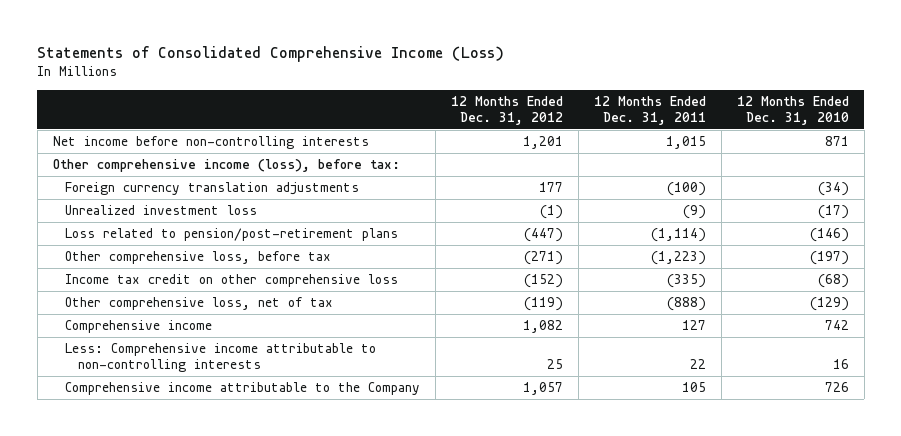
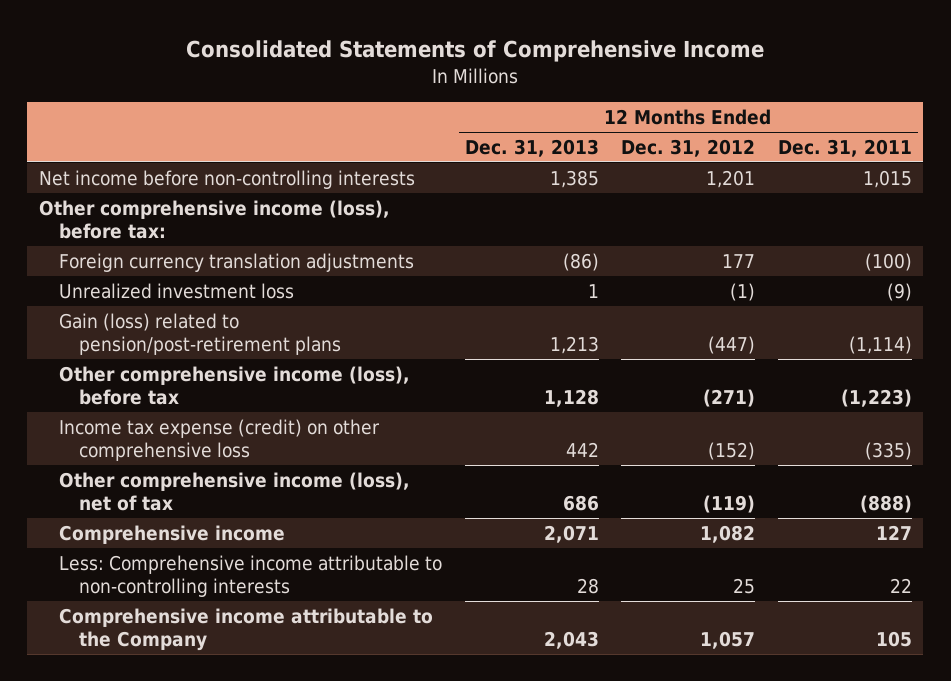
[37,46,505,63] Statements of Consolidated Comprehensive Income (Loss) -> [186,40,765,63] Consolidated Statements of Comprehensive Income
[736,96,849,125] 12 Months Ended Dec. 31, 2010 -> none
none -> [464,139,599,158] Dec. 31, 2013
[65,228,399,242] Loss related to pension/post-retirement plans -> [58,312,341,356] Gain (loss) related to pension/post-retirement plans
[65,251,332,265] Other comprehensive loss, before tax -> [58,365,410,406] Other comprehensive income (loss), before tax
[65,274,399,288] Income tax credit on other comprehensive loss -> [58,418,380,462] Income tax expense (credit) on other comprehensive loss
[65,297,334,311] Other comprehensive loss, net of tax -> [58,471,410,512] Other comprehensive income (loss), net of tax

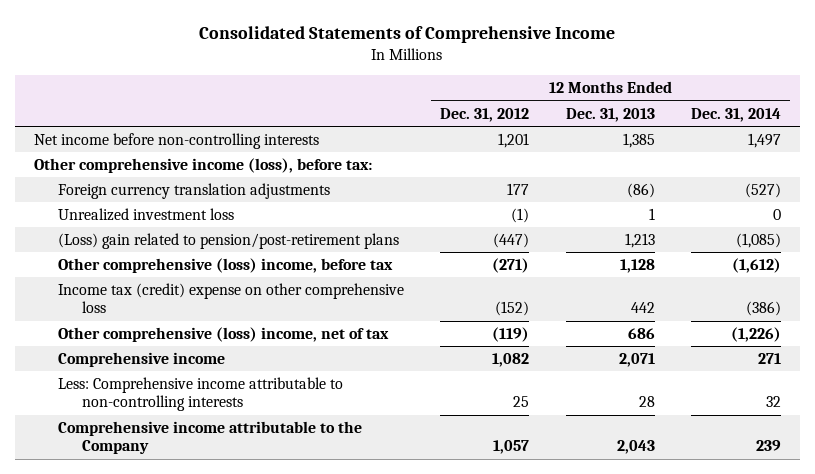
[777,139,912,158] Dec. 31, 2011 -> none
none -> [691,107,782,122] Dec. 31, 2014
[58,312,341,356] Gain (loss) related to pension/post-retirement plans -> [57,232,399,249] (Loss) gain related to pension/post-retirement plans
[58,365,410,406] Other comprehensive income (loss), before tax -> [57,257,393,273] Other comprehensive (loss) income, before tax
[58,418,380,462] Income tax expense (credit) on other comprehensive loss -> [57,282,404,314] Income tax (credit) expense on other comprehensive loss
[58,471,410,512] Other comprehensive income (loss), net of tax -> [57,326,389,342] Other comprehensive (loss) income, net of tax

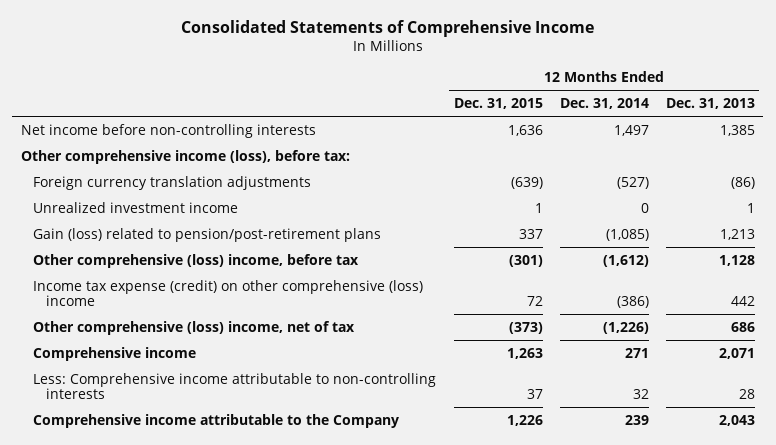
[440,107,530,122] Dec. 31, 2012 -> none
none -> [453,97,543,109] Dec. 31, 2015
[57,207,234,221] Unrealized investment loss -> [33,201,239,213] Unrealized investment income
[57,232,399,249] (Loss) gain related to pension/post-retirement plans -> [33,227,382,242] Gain (loss) related to pension/post-retirement plans
[57,282,404,314] Income tax (credit) expense on other comprehensive loss -> [33,279,424,307] Income tax expense (credit) on other comprehensive (loss) income

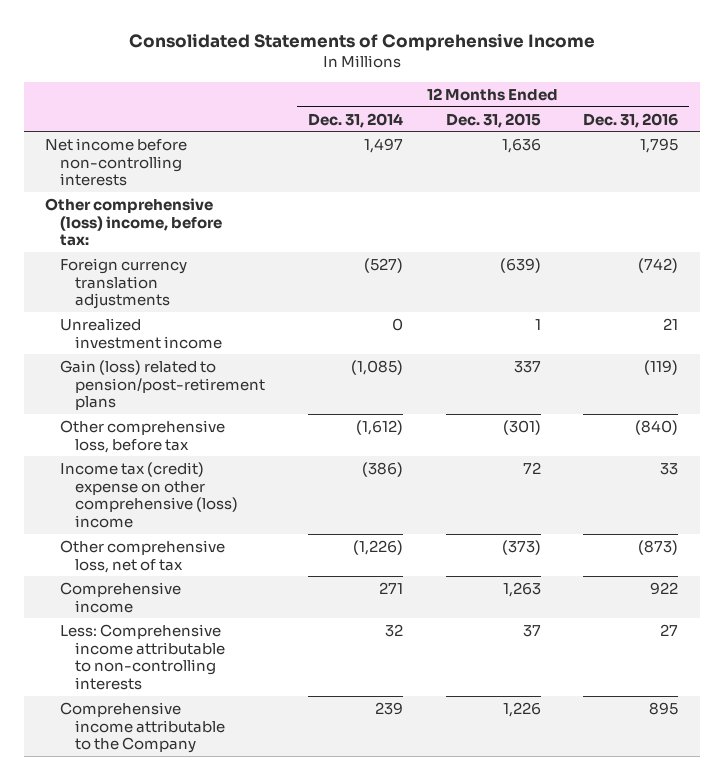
[665,97,755,109] Dec. 31, 2013 -> none
none -> [583,112,679,128] Dec. 31, 2016
[20,149,350,164] Other comprehensive income (loss), before tax: -> [45,197,223,247] Other comprehensive (loss) income, before tax:
[33,253,360,268] Other comprehensive (loss) income, before tax -> [60,419,226,453] Other comprehensive loss, before tax
[33,279,424,307] Income tax expense (credit) on other comprehensive (loss) income -> [60,461,238,529] Income tax (credit) expense on other comprehensive (loss) income
[33,320,356,335] Other comprehensive (loss) income, net of tax -> [60,539,226,573] Other comprehensive loss, net of tax

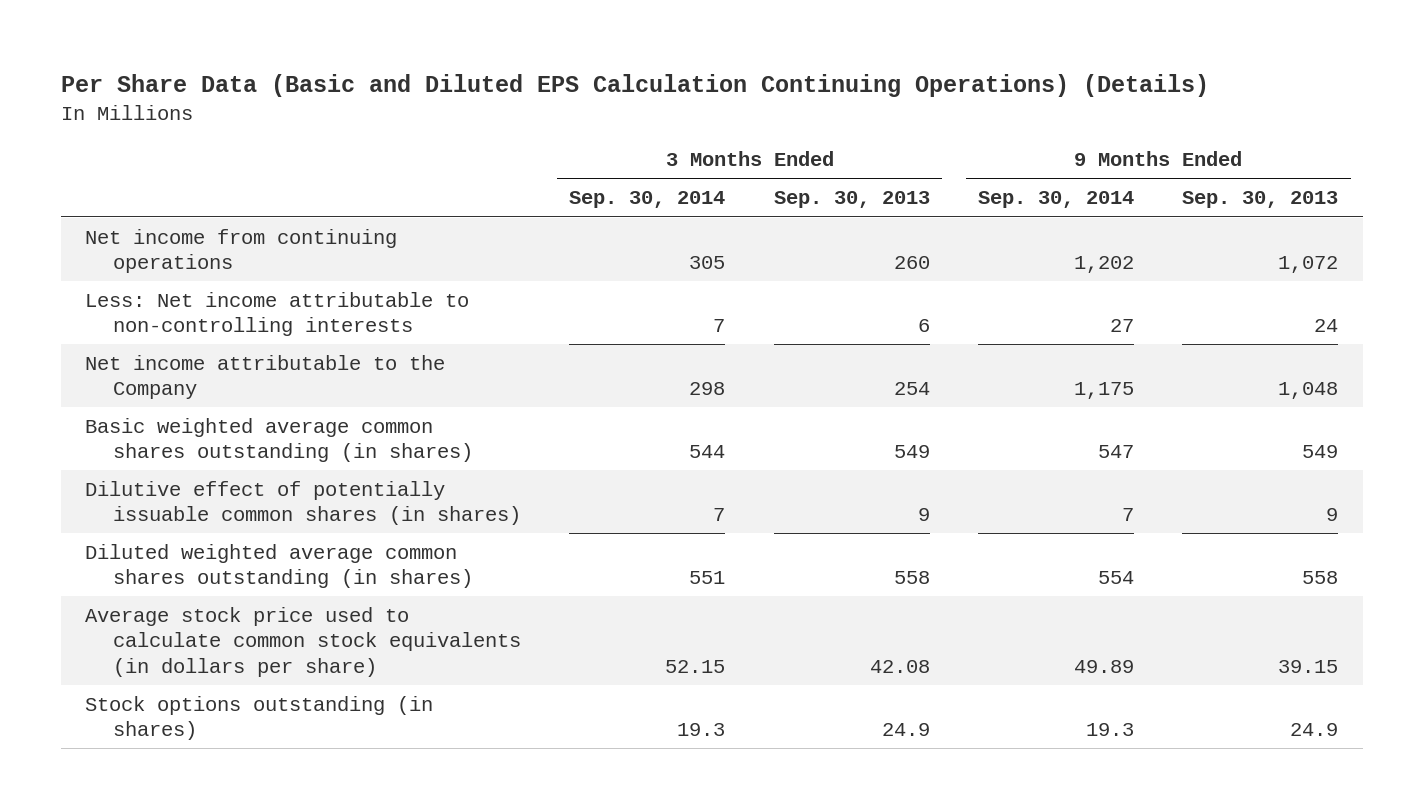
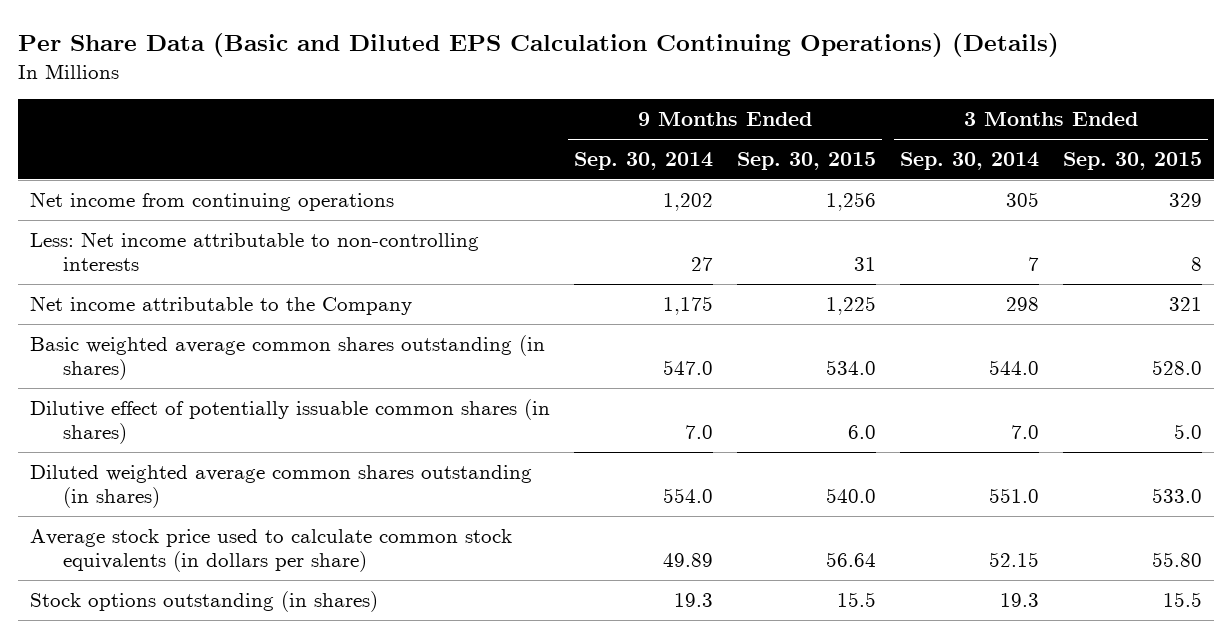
[773,191,930,209] Sep. 30, 2013 -> none
[1182,191,1339,209] Sep. 30, 2013 -> none
none -> [737,152,877,171] Sep. 30, 2015
none -> [1062,152,1202,171] Sep. 30, 2015
[689,445,726,459] 544 -> [988,360,1039,376] 544.0
[1098,445,1135,459] 547 -> [663,360,714,376] 547.0
[713,508,726,522] 7 -> [1010,425,1039,440] 7.0
[1122,508,1135,522] 7 -> [685,425,714,440] 7.0
[689,571,726,585] 551 -> [988,488,1039,504] 551.0
[1098,571,1135,585] 554 -> [663,488,714,504] 554.0

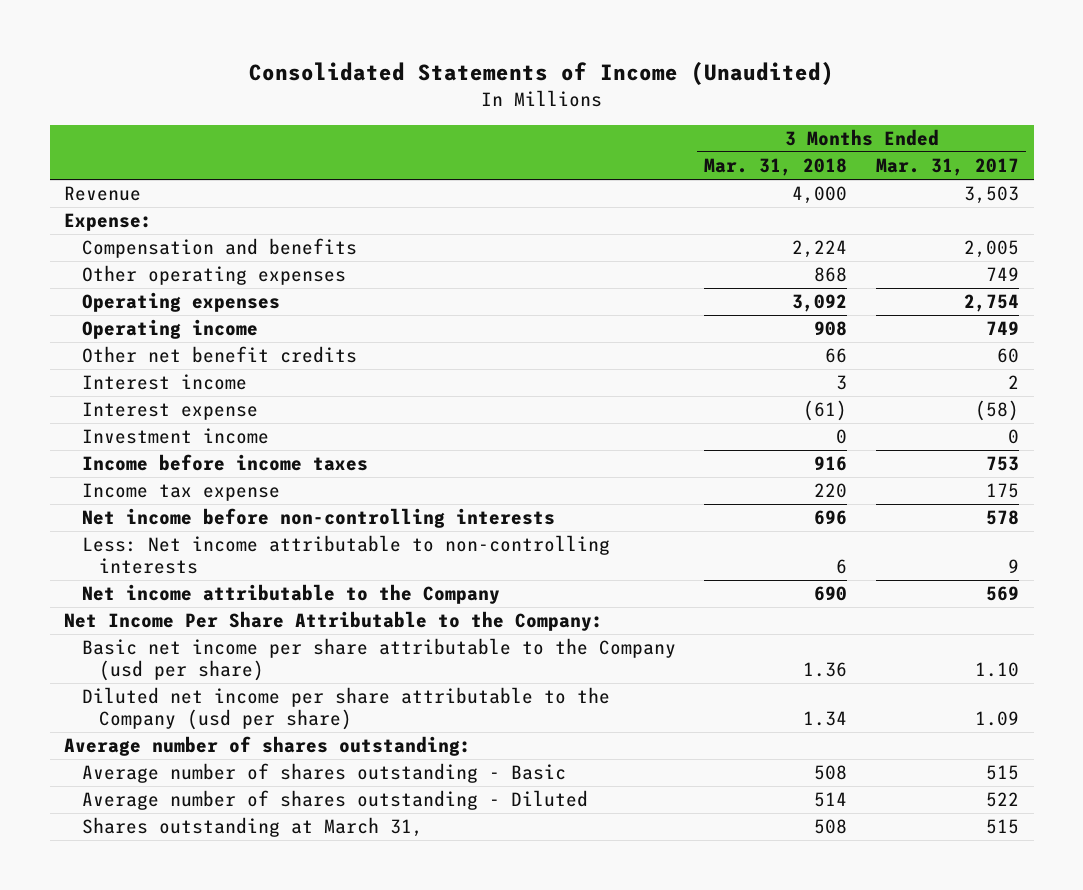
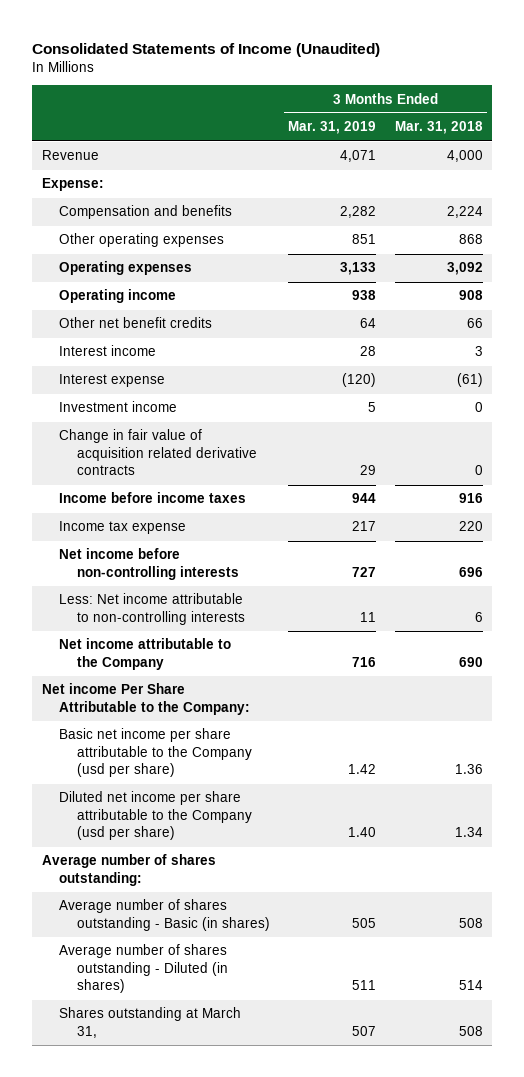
[876,158,1020,177] Mar. 31, 2017 -> none
none -> [288,121,377,135] Mar. 31, 2019
none -> [59,429,257,476] Change in fair value of acquisition related derivative contracts
[64,611,604,632] Net Income Per Share Attributable to the Company: -> [41,683,251,715] Net income Per Share Attributable to the Company:
[81,763,566,784] Average number of shares outstanding - Basic -> [59,899,270,931] Average number of shares outstanding - Basic (in shares)
[81,790,588,811] Average number of shares outstanding - Diluted -> [59,944,228,994] Average number of shares outstanding - Diluted (in shares)

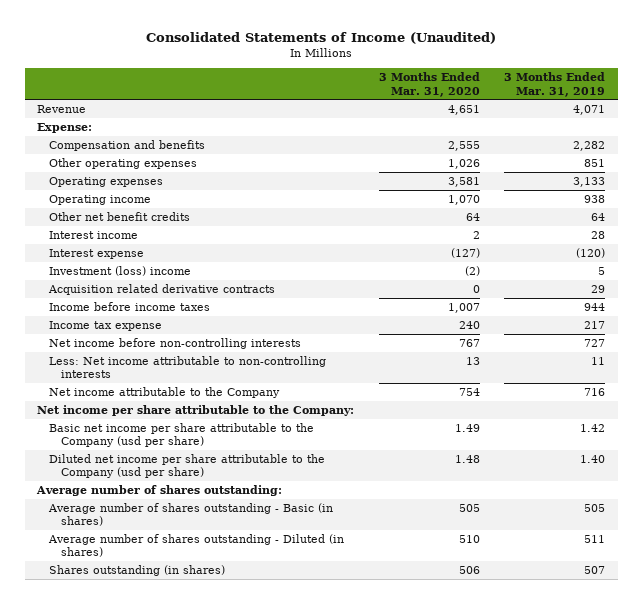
[394,121,483,135] Mar. 31, 2018 -> none
none -> [378,72,480,97] 3 Months Ended Mar. 31, 2020
[59,401,178,413] Investment income -> [49,265,192,276] Investment (loss) income
[59,429,257,476] Change in fair value of acquisition related derivative contracts -> [48,283,276,295] Acquisition related derivative contracts
[41,683,251,715] Net income Per Share Attributable to the Company: -> [37,404,355,416] Net income per share attributable to the Company:
[59,1007,242,1038] Shares outstanding at March 31, -> [49,564,226,576] Shares outstanding (in shares)

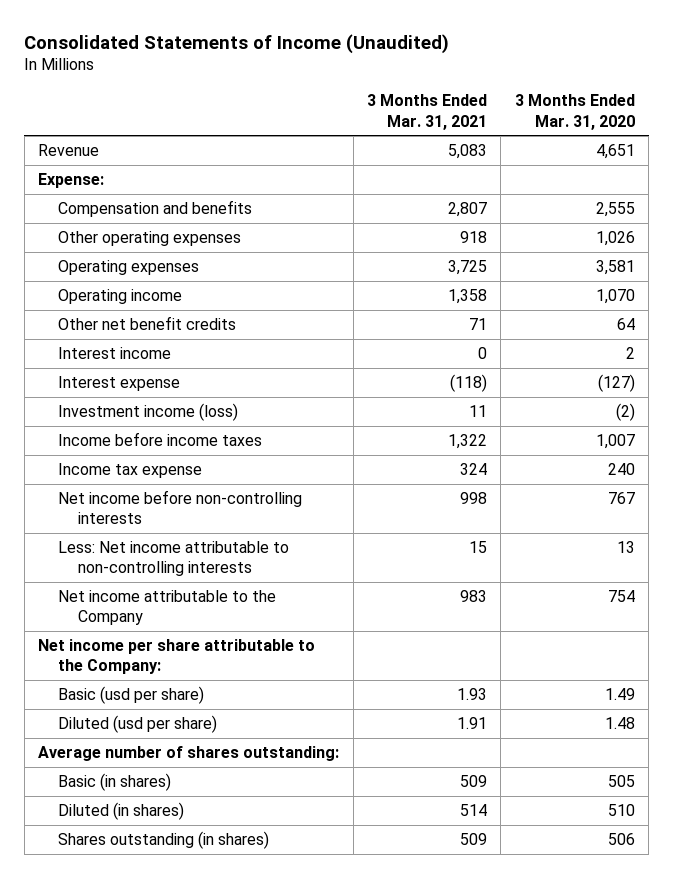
[504,72,606,97] 3 Months Ended Mar. 31, 2019 -> none
none -> [366,94,487,130] 3 Months Ended Mar. 31, 2021
[48,283,276,295] Acquisition related derivative contracts -> none
[49,265,192,276] Investment (loss) income -> [58,402,239,421] Investment income (loss)
[49,422,315,448] Basic net income per share attributable to the Company (usd per share) -> [58,685,205,704] Basic (usd per share)
[49,453,326,479] Diluted net income per share attributable to the Company (usd per share) -> [58,714,218,733] Diluted (usd per share)
[48,502,334,527] Average number of shares outstanding - Basic (in shares) -> [58,772,172,791] Basic (in shares)
[48,533,345,558] Average number of shares outstanding - Diluted (in shares) -> [58,801,185,820] Diluted (in shares)

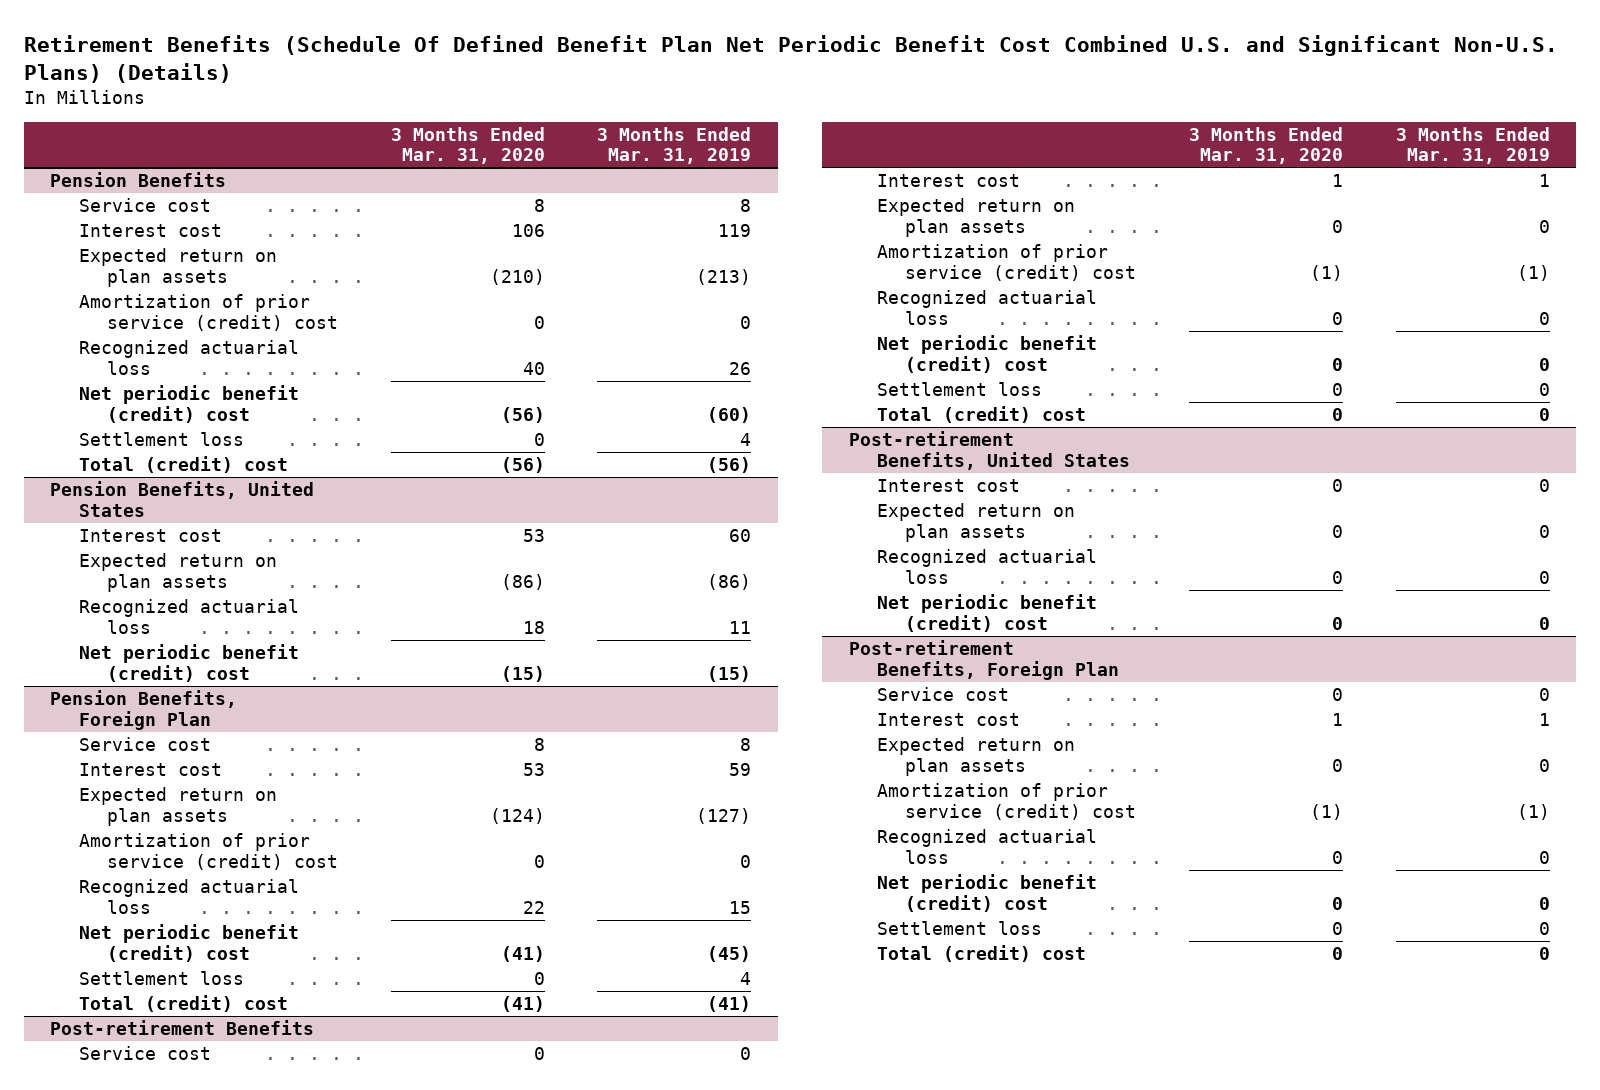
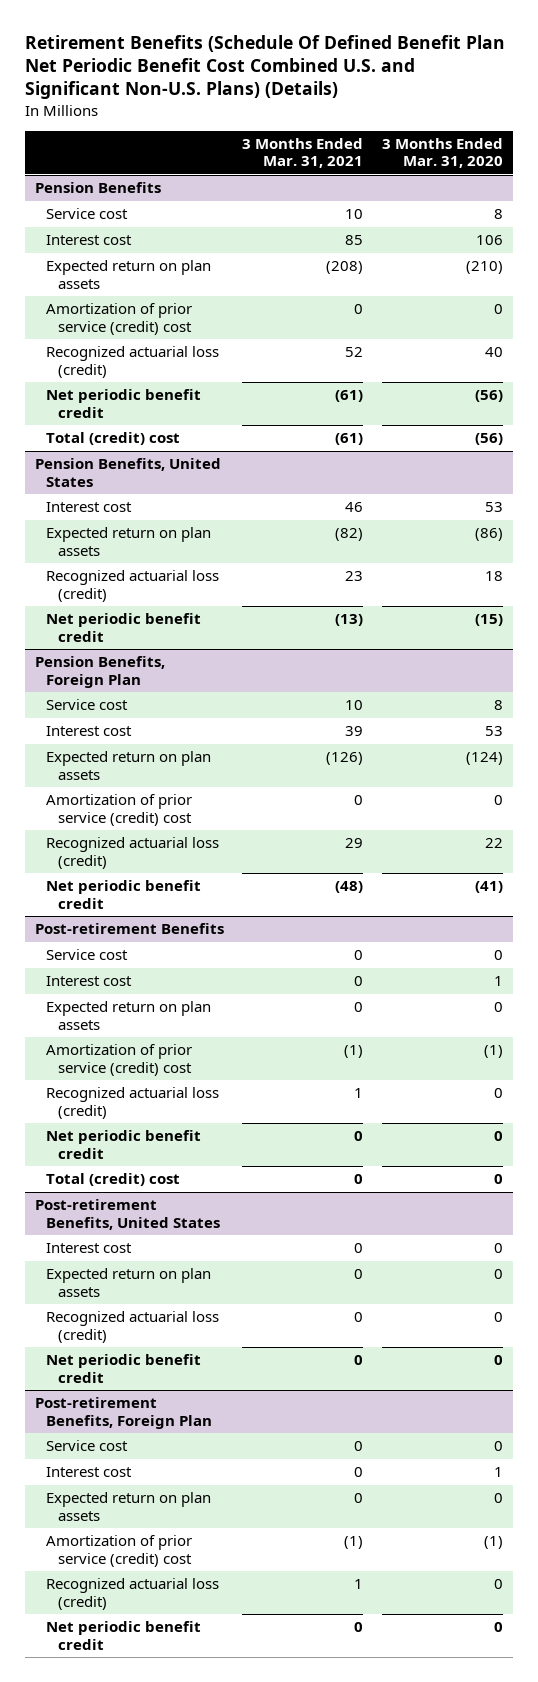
[597,126,752,165] 3 Months Ended Mar. 31, 2019 -> none
none -> [242,137,364,169] 3 Months Ended Mar. 31, 2021
[78,432,244,447] Settlement loss -> none
[78,340,299,375] Recognized actuarial loss -> [46,346,220,378] Recognized actuarial loss (credit)
[78,385,299,423] Net periodic benefit (credit) cost -> [46,389,202,418] Net periodic benefit credit
[78,599,299,634] Recognized actuarial loss -> [46,570,220,602] Recognized actuarial loss (credit)
[78,644,299,682] Net periodic benefit (credit) cost -> [46,613,202,642] Net periodic benefit credit
[78,971,244,986] Settlement loss -> none
[78,995,288,1013] Total (credit) cost -> none
[78,879,299,914] Recognized actuarial loss -> [46,837,220,869] Recognized actuarial loss (credit)
[78,924,299,962] Net periodic benefit (credit) cost -> [46,880,202,909] Net periodic benefit credit
[876,382,1042,397] Settlement loss -> none
[876,290,1097,325] Recognized actuarial loss -> [46,1087,220,1119] Recognized actuarial loss (credit)
[876,335,1097,373] Net periodic benefit (credit) cost -> [46,1130,202,1159] Net periodic benefit credit
[876,549,1097,584] Recognized actuarial loss -> [46,1311,220,1343] Recognized actuarial loss (credit)
[876,594,1097,632] Net periodic benefit (credit) cost -> [46,1354,202,1383] Net periodic benefit credit
[876,921,1042,936] Settlement loss -> none
[876,945,1086,963] Total (credit) cost -> none
[876,829,1097,864] Recognized actuarial loss -> [46,1578,220,1610] Recognized actuarial loss (credit)
[876,874,1097,912] Net periodic benefit (credit) cost -> [46,1621,202,1650] Net periodic benefit credit

